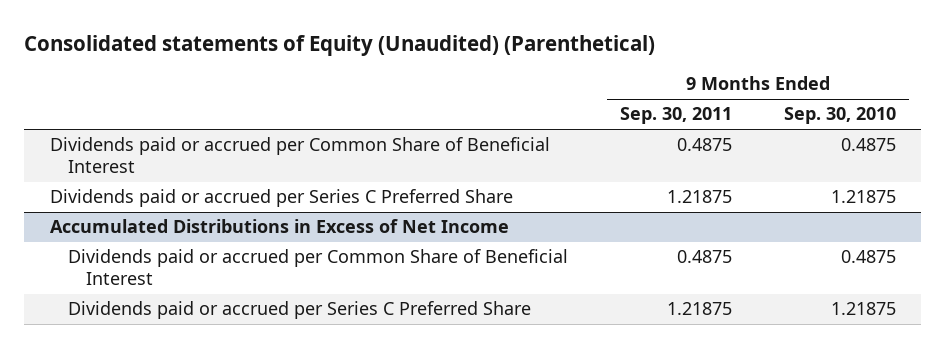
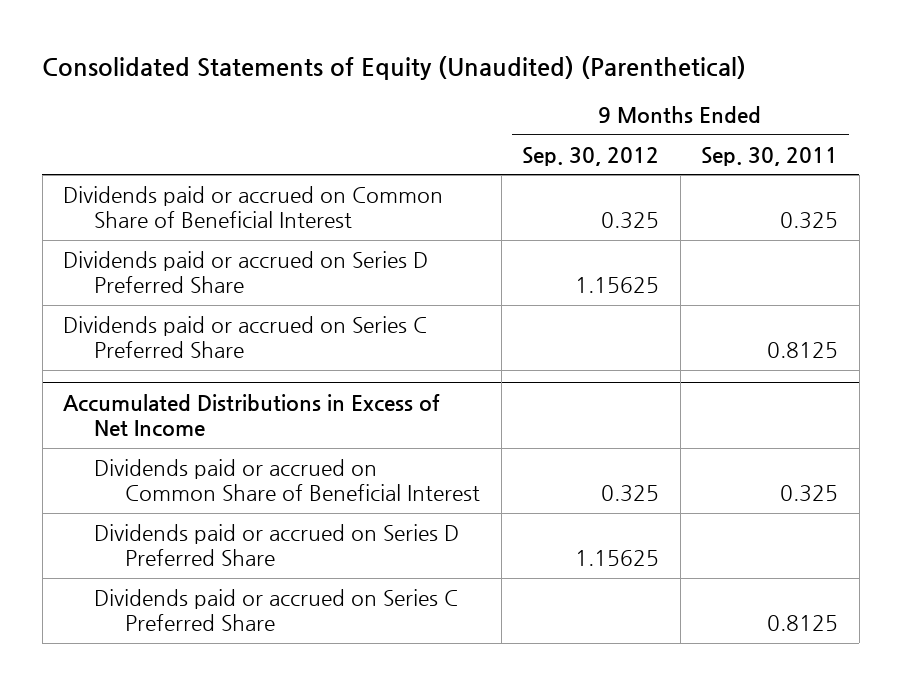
[23,35,655,57] Consolidated statements of Equity (Unaudited) (Parenthetical) -> [42,55,747,80] Consolidated Statements of Equity (Unaudited) (Parenthetical)
[783,107,896,125] Sep. 30, 2010 -> none
none -> [522,146,660,166] Sep. 30, 2012
[49,137,550,174] Dividends paid or accrued per Common Share of Beneficial Interest -> [63,185,444,229] Dividends paid or accrued on Common Share of Beneficial Interest
[676,138,732,152] 0.4875 -> [780,212,839,230] 0.325
none -> [63,250,429,294] Dividends paid or accrued on Series D Preferred Share
[49,189,513,208] Dividends paid or accrued per Series C Preferred Share -> [63,315,428,359] Dividends paid or accrued on Series C Preferred Share
[666,190,732,204] 1.21875 -> [767,342,839,359] 0.8125
[67,249,568,286] Dividends paid or accrued per Common Share of Beneficial Interest -> [94,458,481,502] Dividends paid or accrued on Common Share of Beneficial Interest
[676,250,732,264] 0.4875 -> [780,485,839,503] 0.325
none -> [94,523,460,567] Dividends paid or accrued on Series D Preferred Share
[67,301,531,320] Dividends paid or accrued per Series C Preferred Share -> [94,588,459,632] Dividends paid or accrued on Series C Preferred Share
[666,302,732,316] 1.21875 -> [767,615,839,632] 0.8125

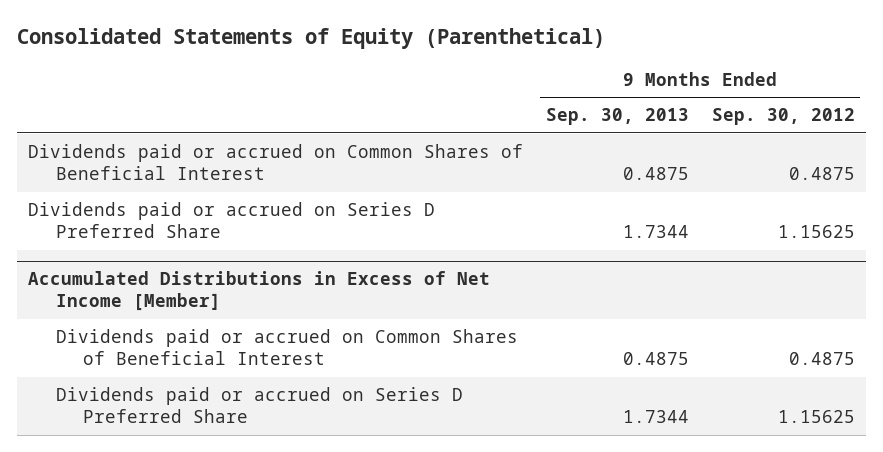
[42,55,747,80] Consolidated Statements of Equity (Unaudited) (Parenthetical) -> [17,28,606,50] Consolidated Statements of Equity (Parenthetical)
[701,146,839,166] Sep. 30, 2011 -> none
none -> [545,108,689,126] Sep. 30, 2013
[63,185,444,229] Dividends paid or accrued on Common Share of Beneficial Interest -> [28,144,524,181] Dividends paid or accrued on Common Shares of Beneficial Interest
[601,212,660,230] 0.325 -> [788,167,855,181] 0.4875
[63,315,428,359] Dividends paid or accrued on Series C Preferred Share -> none
[63,393,441,438] Accumulated Distributions in Excess of Net Income -> [28,271,491,312] Accumulated Distributions in Excess of Net Income [Member]
[94,458,481,502] Dividends paid or accrued on Common Share of Beneficial Interest -> [55,329,518,366] Dividends paid or accrued on Common Shares of Beneficial Interest
[601,485,660,503] 0.325 -> [788,352,855,366] 0.4875
[94,588,459,632] Dividends paid or accrued on Series C Preferred Share -> none

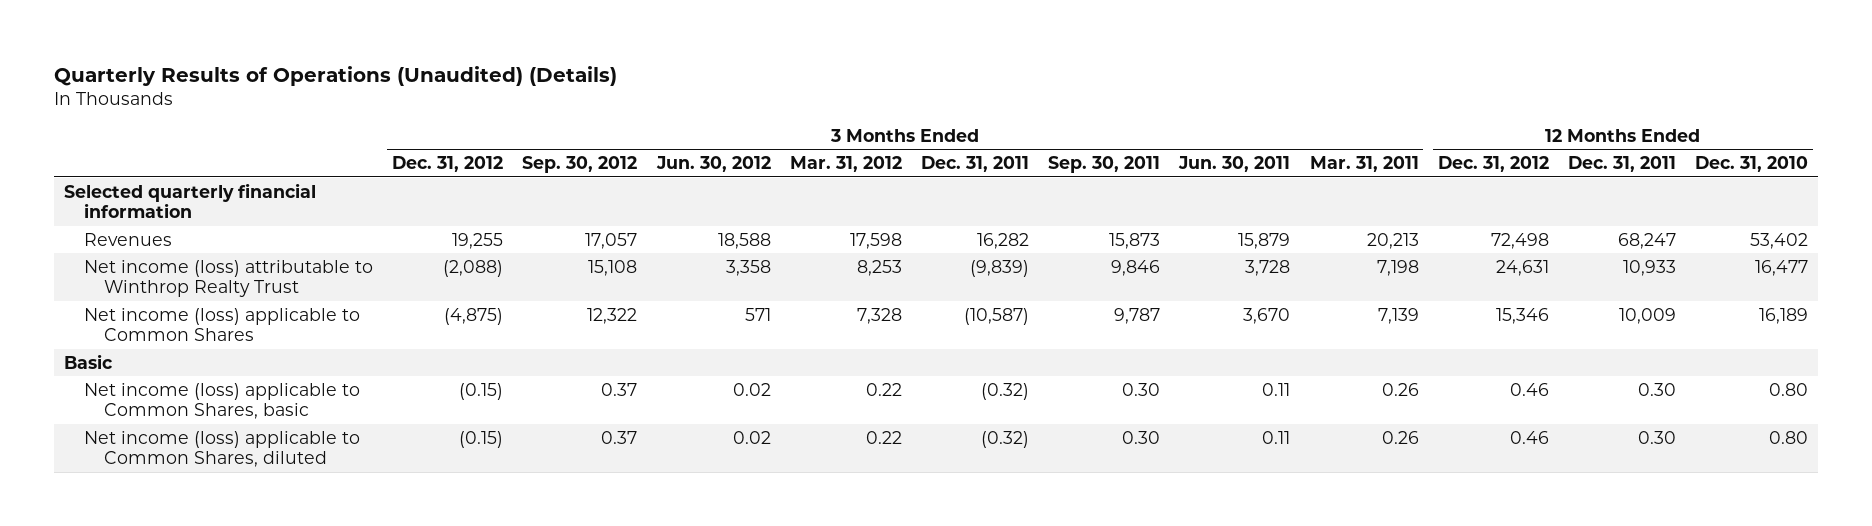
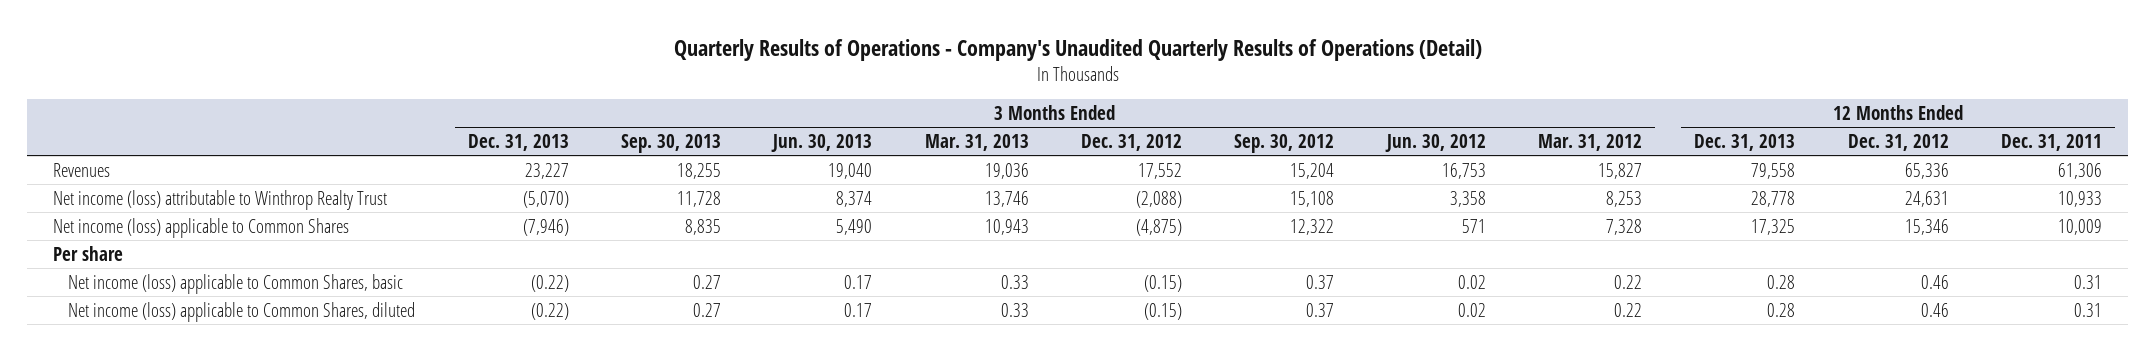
[54,65,618,86] Quarterly Results of Operations (Unaudited) (Details) -> [673,38,1482,61] Quarterly Results of Operations - Company's Unaudited Quarterly Results of Operations (Detail)
[920,156,1029,173] Dec. 31, 2011 -> none
[1048,156,1161,174] Sep. 30, 2011 -> none
[1178,156,1291,173] Jun. 30, 2011 -> none
[1309,156,1419,173] Mar. 31, 2011 -> none
[1695,156,1809,173] Dec. 31, 2010 -> none
none -> [467,133,569,151] Dec. 31, 2013
none -> [621,133,722,153] Sep. 30, 2013
none -> [771,133,873,152] Jun. 30, 2013
none -> [924,133,1029,151] Mar. 31, 2013
none -> [1694,133,1796,151] Dec. 31, 2013
[64,182,317,219] Selected quarterly financial information -> none
[452,232,504,249] 19,255 -> [1138,162,1183,179] 17,552
[585,232,638,249] 17,057 -> [1290,162,1335,179] 15,204
[717,232,771,249] 18,588 -> [1441,162,1486,179] 16,753
[849,232,902,249] 17,598 -> [1598,162,1643,179] 15,827
[1490,232,1549,249] 72,498 -> [1904,162,1949,179] 65,336
[1618,232,1677,249] 68,247 -> [2058,162,2103,179] 61,306
[64,353,114,369] Basic -> [53,245,124,261] Per share
[1638,382,1677,396] 0.30 -> [2074,274,2103,289] 0.31
[1638,430,1677,444] 0.30 -> [2074,302,2103,317] 0.31

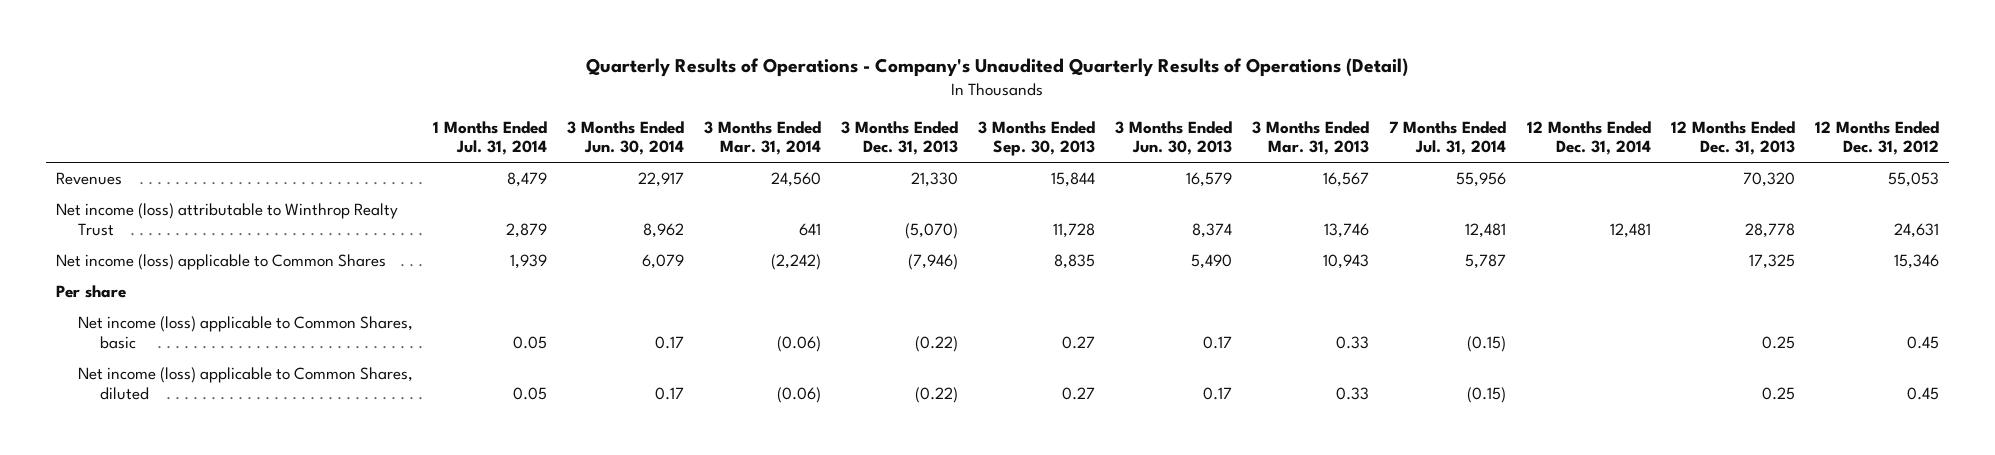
[1081,133,1183,151] Dec. 31, 2012 -> none
[1234,133,1335,153] Sep. 30, 2012 -> none
[1384,133,1486,152] Jun. 30, 2012 -> none
[1538,133,1643,151] Mar. 31, 2012 -> none
[2001,133,2103,151] Dec. 31, 2011 -> none
none -> [433,120,548,156] 1 Months Ended Jul. 31, 2014
none -> [567,120,685,156] 3 Months Ended Jun. 30, 2014
none -> [704,120,822,156] 3 Months Ended Mar. 31, 2014
none -> [1389,120,1507,156] 7 Months Ended Jul. 31, 2014
none -> [1526,120,1651,156] 12 Months Ended Dec. 31, 2014
[524,162,569,179] 23,227 -> [911,171,959,187] 21,330
[677,162,722,179] 18,255 -> [1051,171,1096,187] 15,844
[828,162,873,179] 19,040 -> [1186,171,1233,187] 16,579
[984,162,1029,179] 19,036 -> [1323,171,1370,187] 16,567
[1751,162,1796,179] 79,558 -> [1742,171,1795,187] 70,320
[1904,162,1949,179] 65,336 -> [1887,171,1939,187] 55,053
[1767,274,1796,289] 0.28 -> [1761,335,1795,349] 0.25
[1920,274,1949,289] 0.46 -> [1906,335,1939,349] 0.45
[1767,302,1796,317] 0.28 -> [1761,386,1795,400] 0.25
[1920,302,1949,317] 0.46 -> [1906,386,1939,400] 0.45

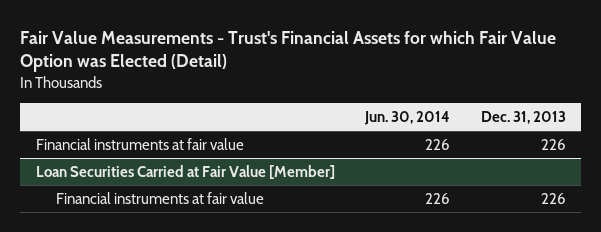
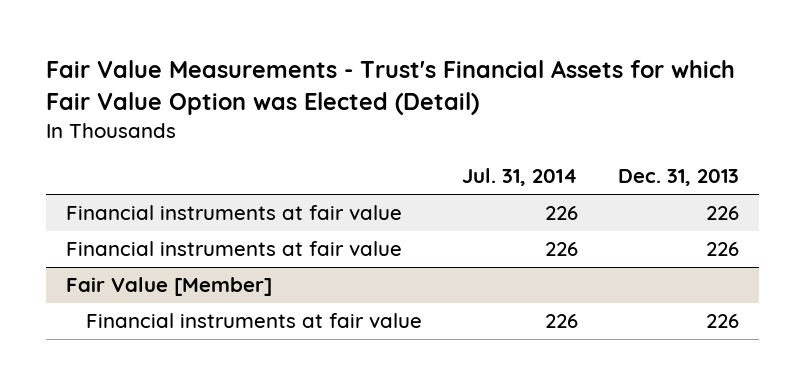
[364,111,451,126] Jun. 30, 2014 -> none
none -> [462,168,579,187] Jul. 31, 2014
[35,164,335,179] Loan Securities Carried at Fair Value [Member] -> none
none -> [65,277,272,297] Fair Value [Member]
none -> [86,313,423,329] Financial instruments at fair value

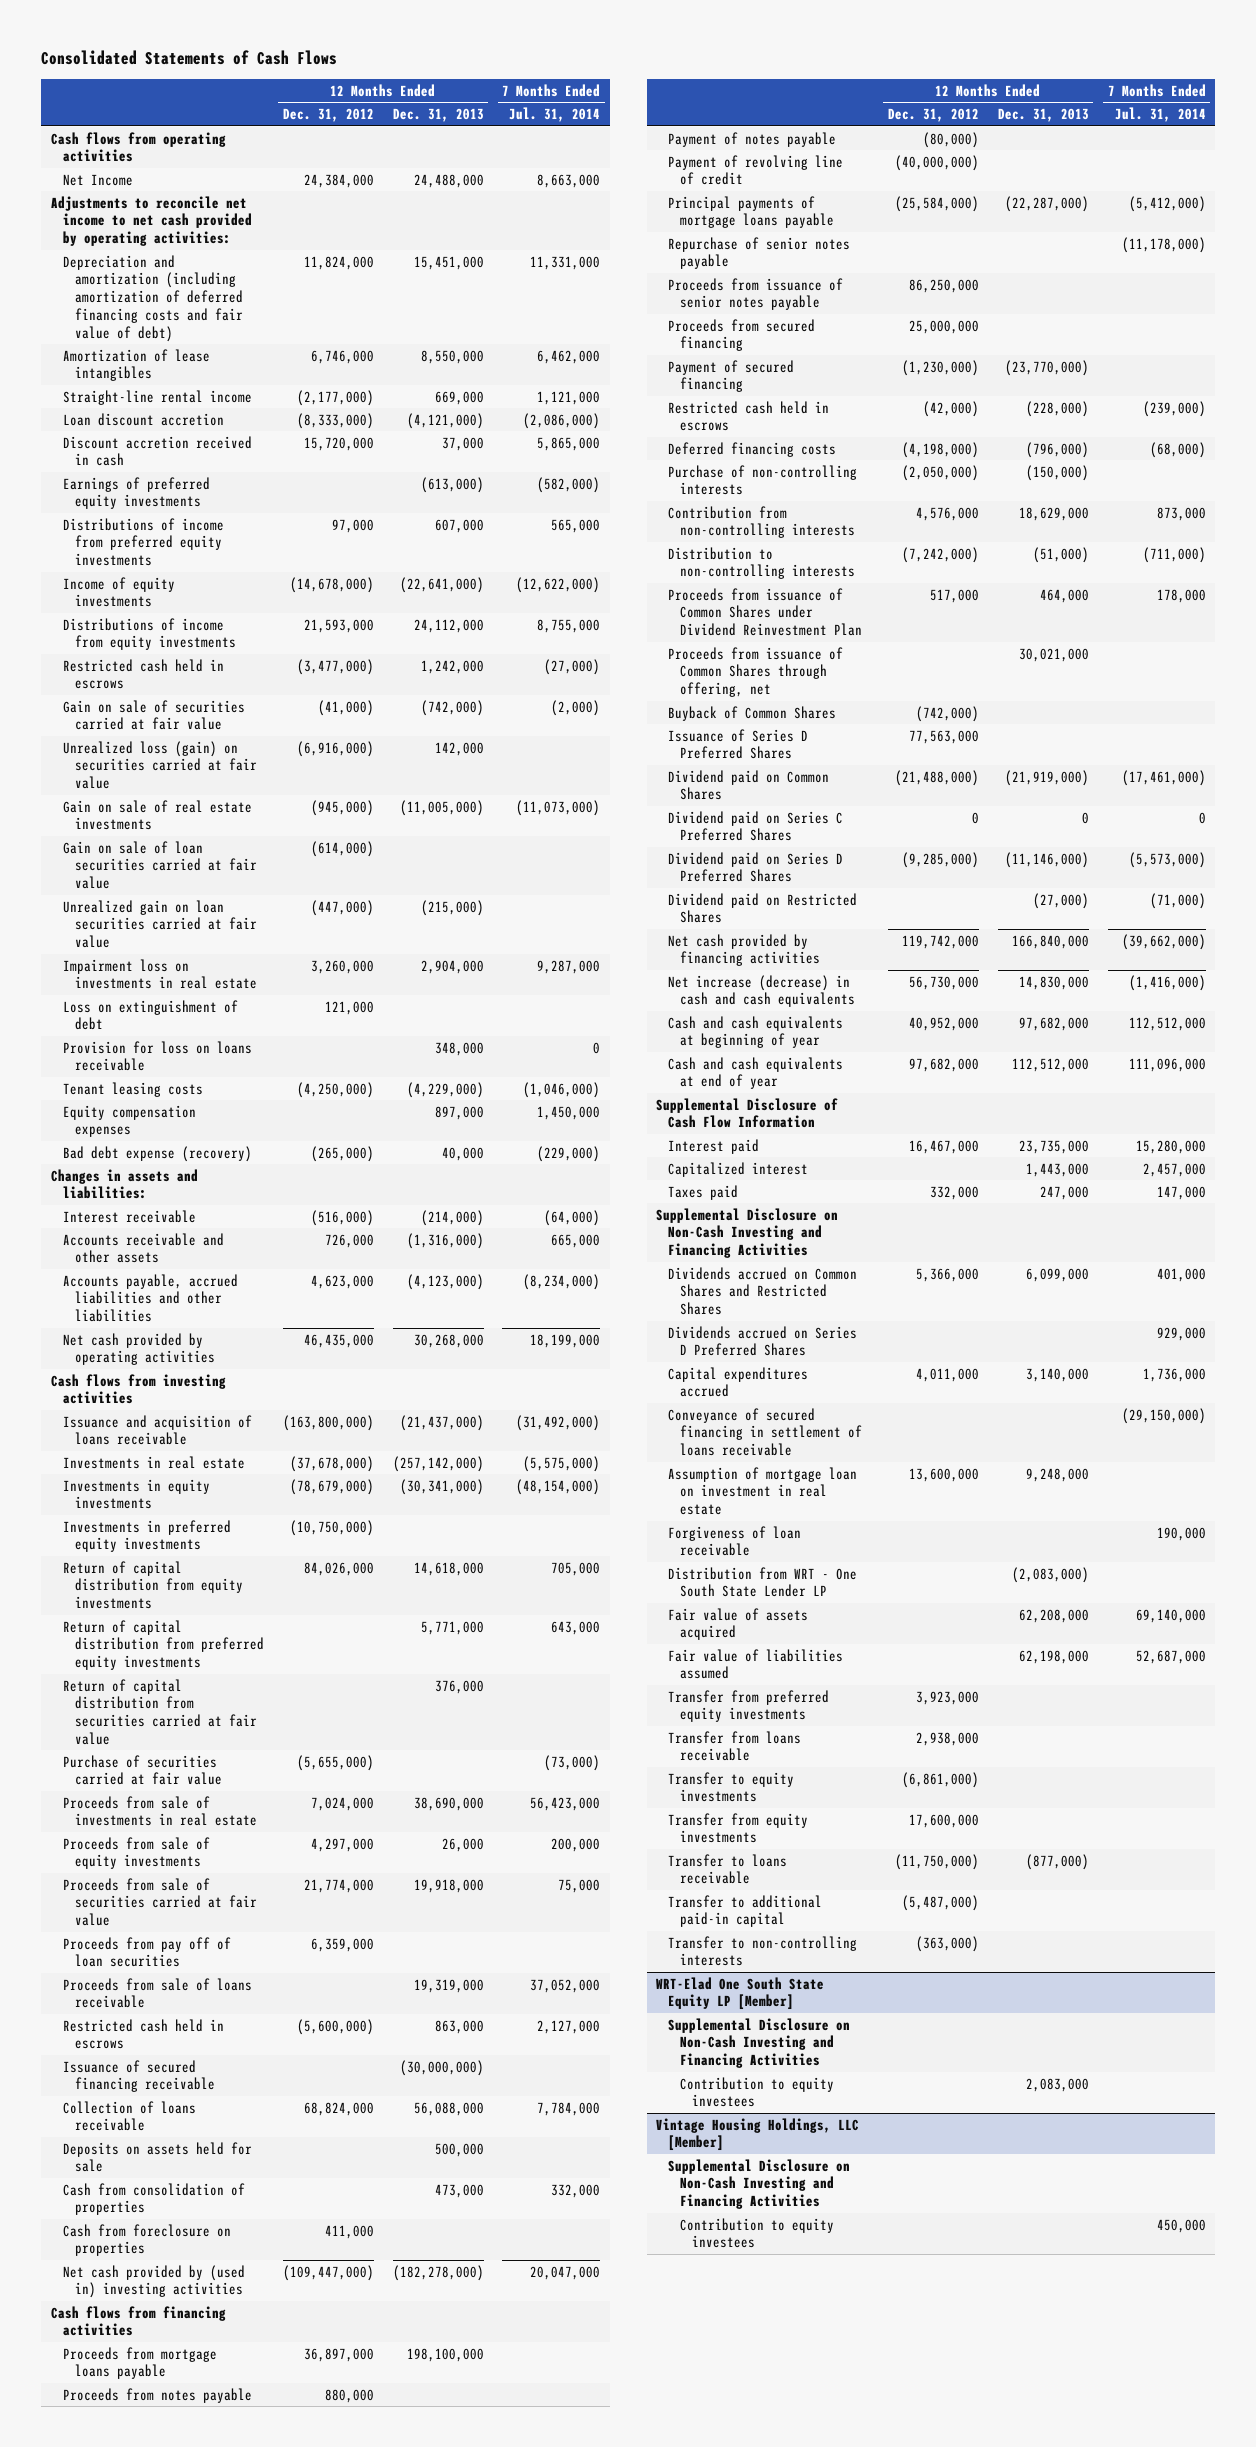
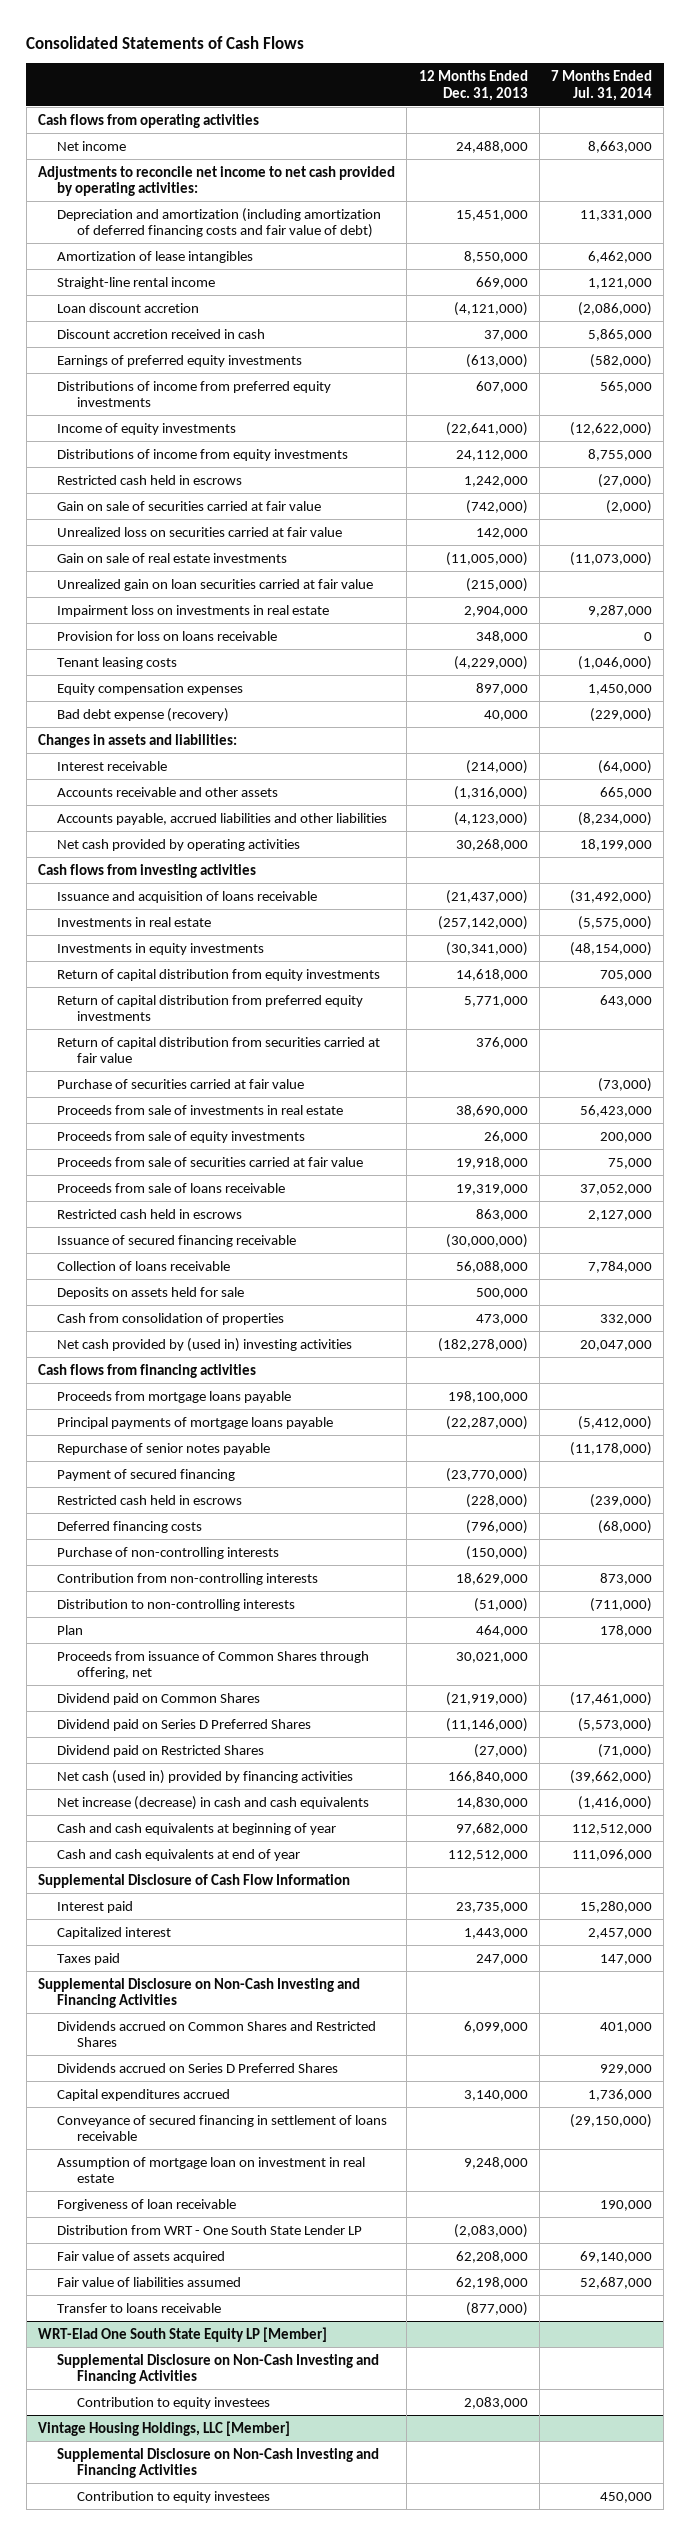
[282,108,374,123] Dec. 31, 2012 -> none
[62,173,133,186] Net Income -> [57,140,127,151] Net income
[62,740,258,790] Unrealized loss (gain) on securities carried at fair value -> [57,526,343,537] Unrealized loss on securities carried at fair value
[62,840,258,890] Gain on sale of loan securities carried at fair value -> none
[62,999,238,1031] Loss on extinguishment of debt -> none
[62,1519,231,1553] Investments in preferred equity investments -> none
[62,1936,231,1968] Proceeds from pay off of loan securities -> none
[62,2223,231,2257] Cash from foreclosure on properties -> none
[62,2387,252,2403] Proceeds from notes payable -> none
[668,131,837,147] Payment of notes payable -> none
[668,154,844,186] Payment of revolving line of credit -> none
[668,277,844,311] Proceeds from issuance of senior notes payable -> none
[668,318,816,352] Proceeds from secured financing -> none
[668,587,863,637] Proceeds from issuance of Common Shares under Dividend Reinvestment Plan -> [57,1624,84,1635] Plan
[668,705,837,721] Buyback of Common Shares -> none
[668,728,809,760] Issuance of Series D Preferred Shares -> none
[668,810,844,842] Dividend paid on Series C Preferred Shares -> none
[668,933,821,967] Net cash provided by financing activities -> [57,1769,354,1784] Net cash (used in) provided by financing activities
[668,1689,830,1723] Transfer from preferred equity investments -> none
[668,1730,802,1762] Transfer from loans receivable -> none
[668,1771,795,1803] Transfer to equity investments -> none
[668,1812,809,1844] Transfer from equity investments -> none
[668,1894,823,1928] Transfer to additional paid-in capital -> none
[668,1935,858,1967] Transfer to non-controlling interests -> none

